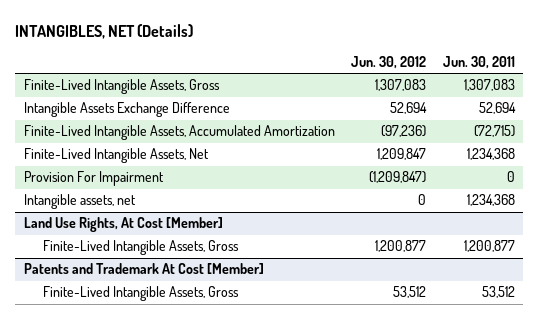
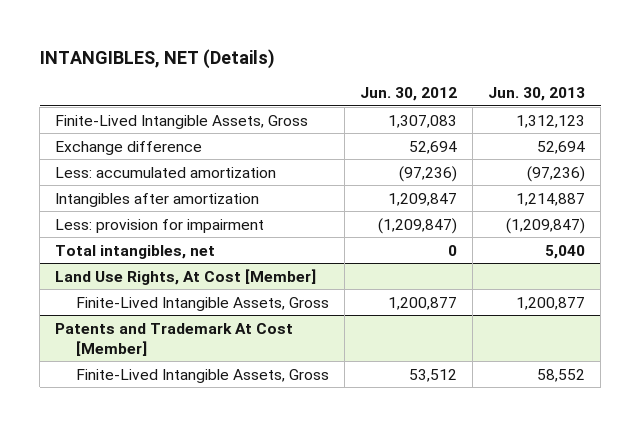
[442,55,515,69] Jun. 30, 2011 -> none
none -> [487,86,585,101] Jun. 30, 2013
[23,102,230,118] Intangible Assets Exchange Difference -> [55,140,203,155] Exchange difference
[23,125,335,141] Finite-Lived Intangible Assets, Accumulated Amortization -> [55,166,277,178] Less: accumulated amortization
[23,148,209,164] Finite-Lived Intangible Assets, Net -> [55,192,260,207] Intangibles after amortization
[23,171,164,187] Provision For Impairment -> [55,218,265,233] Less: provision for impairment
[23,194,136,210] Intangible assets, net -> [55,244,216,259] Total intangibles, net

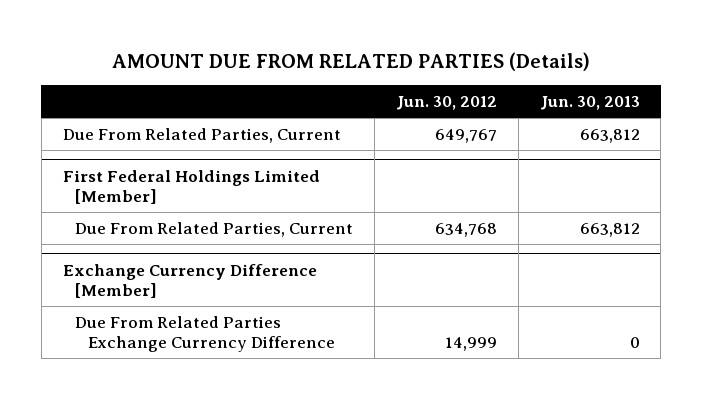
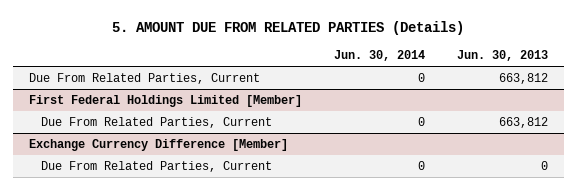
[112,52,591,72] AMOUNT DUE FROM RELATED PARTIES (Details) -> [112,20,465,35] 5. AMOUNT DUE FROM RELATED PARTIES (Details)
[396,96,498,111] Jun. 30, 2012 -> none
none -> [333,50,425,62] Jun. 30, 2014
[75,315,336,352] Due From Related Parties Exchange Currency Difference -> [41,161,273,173] Due From Related Parties, Current

